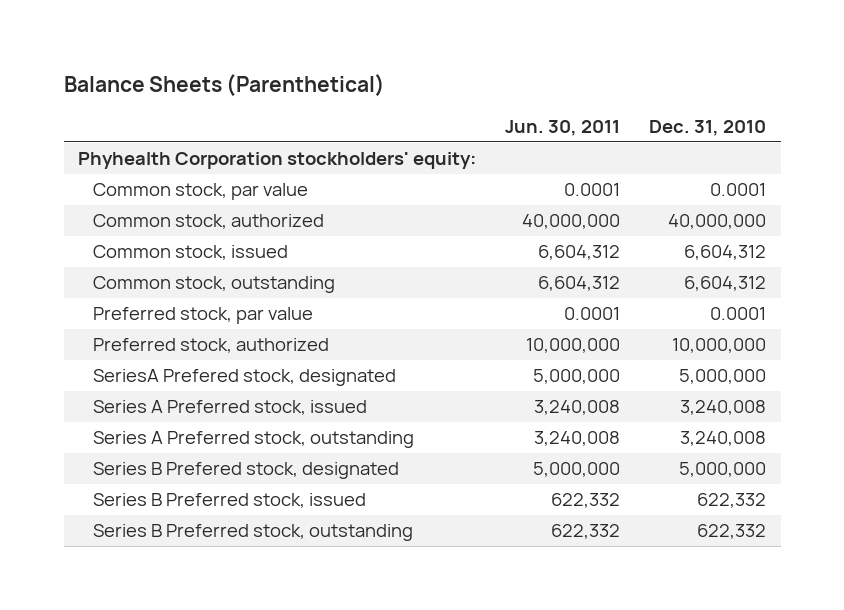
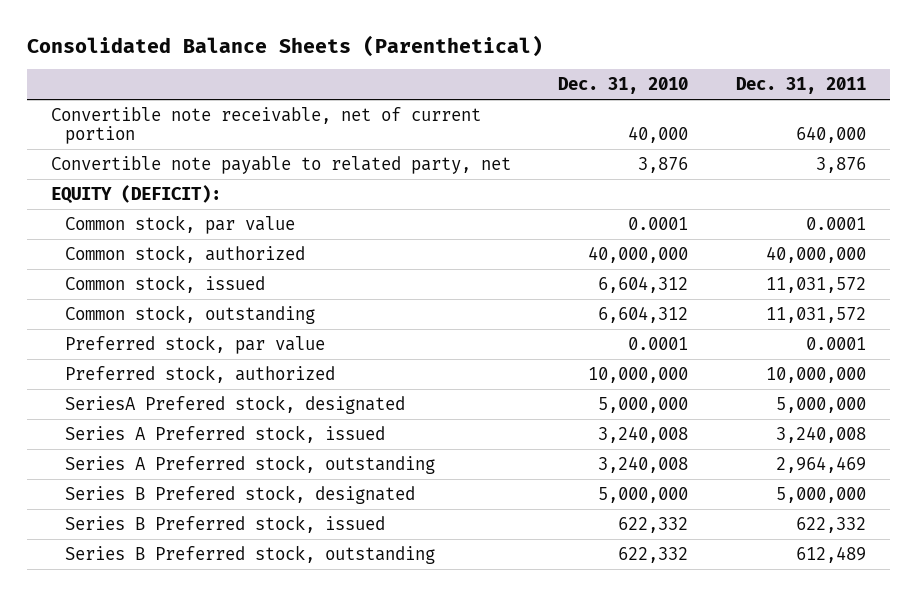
[63,74,385,97] Balance Sheets (Parenthetical) -> [26,34,543,57] Consolidated Balance Sheets (Parenthetical)
[505,119,621,136] Jun. 30, 2011 -> none
none -> [736,77,867,95] Dec. 31, 2011
none -> [50,106,481,145] Convertible note receivable, net of current portion
none -> [50,155,511,174] Convertible note payable to related party, net
[78,152,477,170] Phyhealth Corporation stockholders' equity: -> [50,184,221,203] EQUITY (DEFICIT):

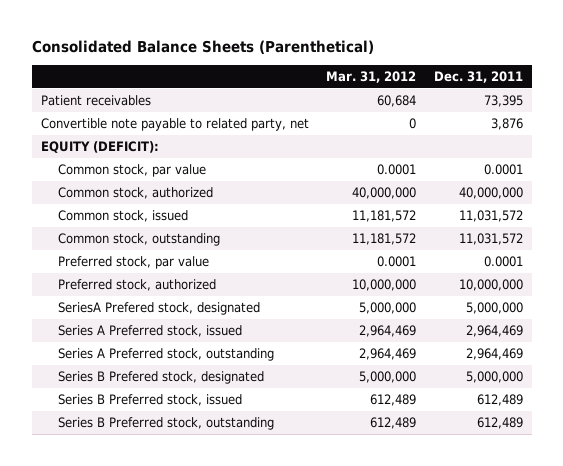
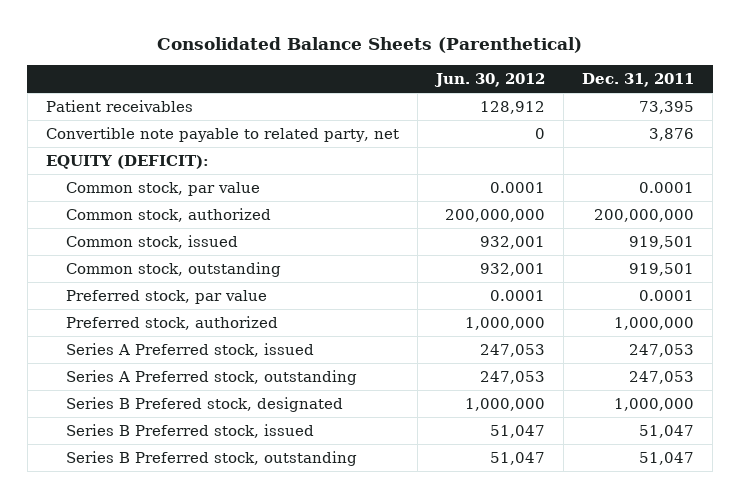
[326,70,417,83] Mar. 31, 2012 -> none
none -> [434,73,546,88] Jun. 30, 2012
[458,187,523,200] 40,000,000 -> [594,208,695,222] 200,000,000
[458,210,523,223] 11,031,572 -> [629,235,695,249] 919,501
[458,233,523,246] 11,031,572 -> [629,262,695,276] 919,501
[58,302,261,316] SeriesA Prefered stock, designated -> none
[458,279,523,292] 10,000,000 -> [614,316,695,330] 1,000,000
[465,325,523,338] 2,964,469 -> [629,343,695,357] 247,053
[465,348,523,361] 2,964,469 -> [629,370,695,384] 247,053
[465,371,523,384] 5,000,000 -> [614,397,695,411] 1,000,000
[476,394,523,407] 612,489 -> [639,424,695,438] 51,047
[476,417,523,430] 612,489 -> [639,451,695,465] 51,047

